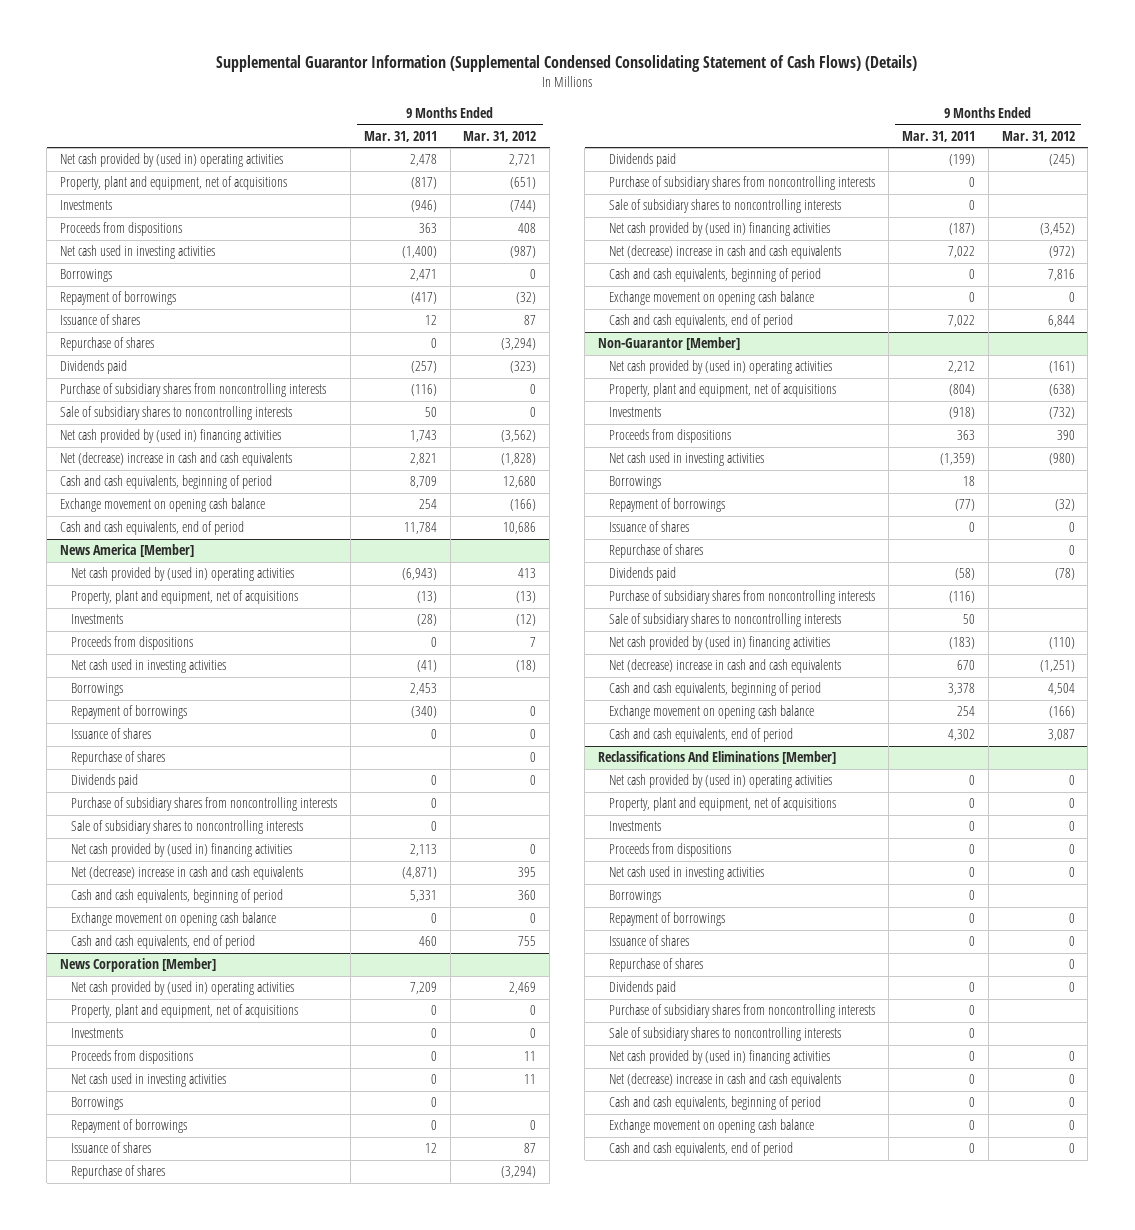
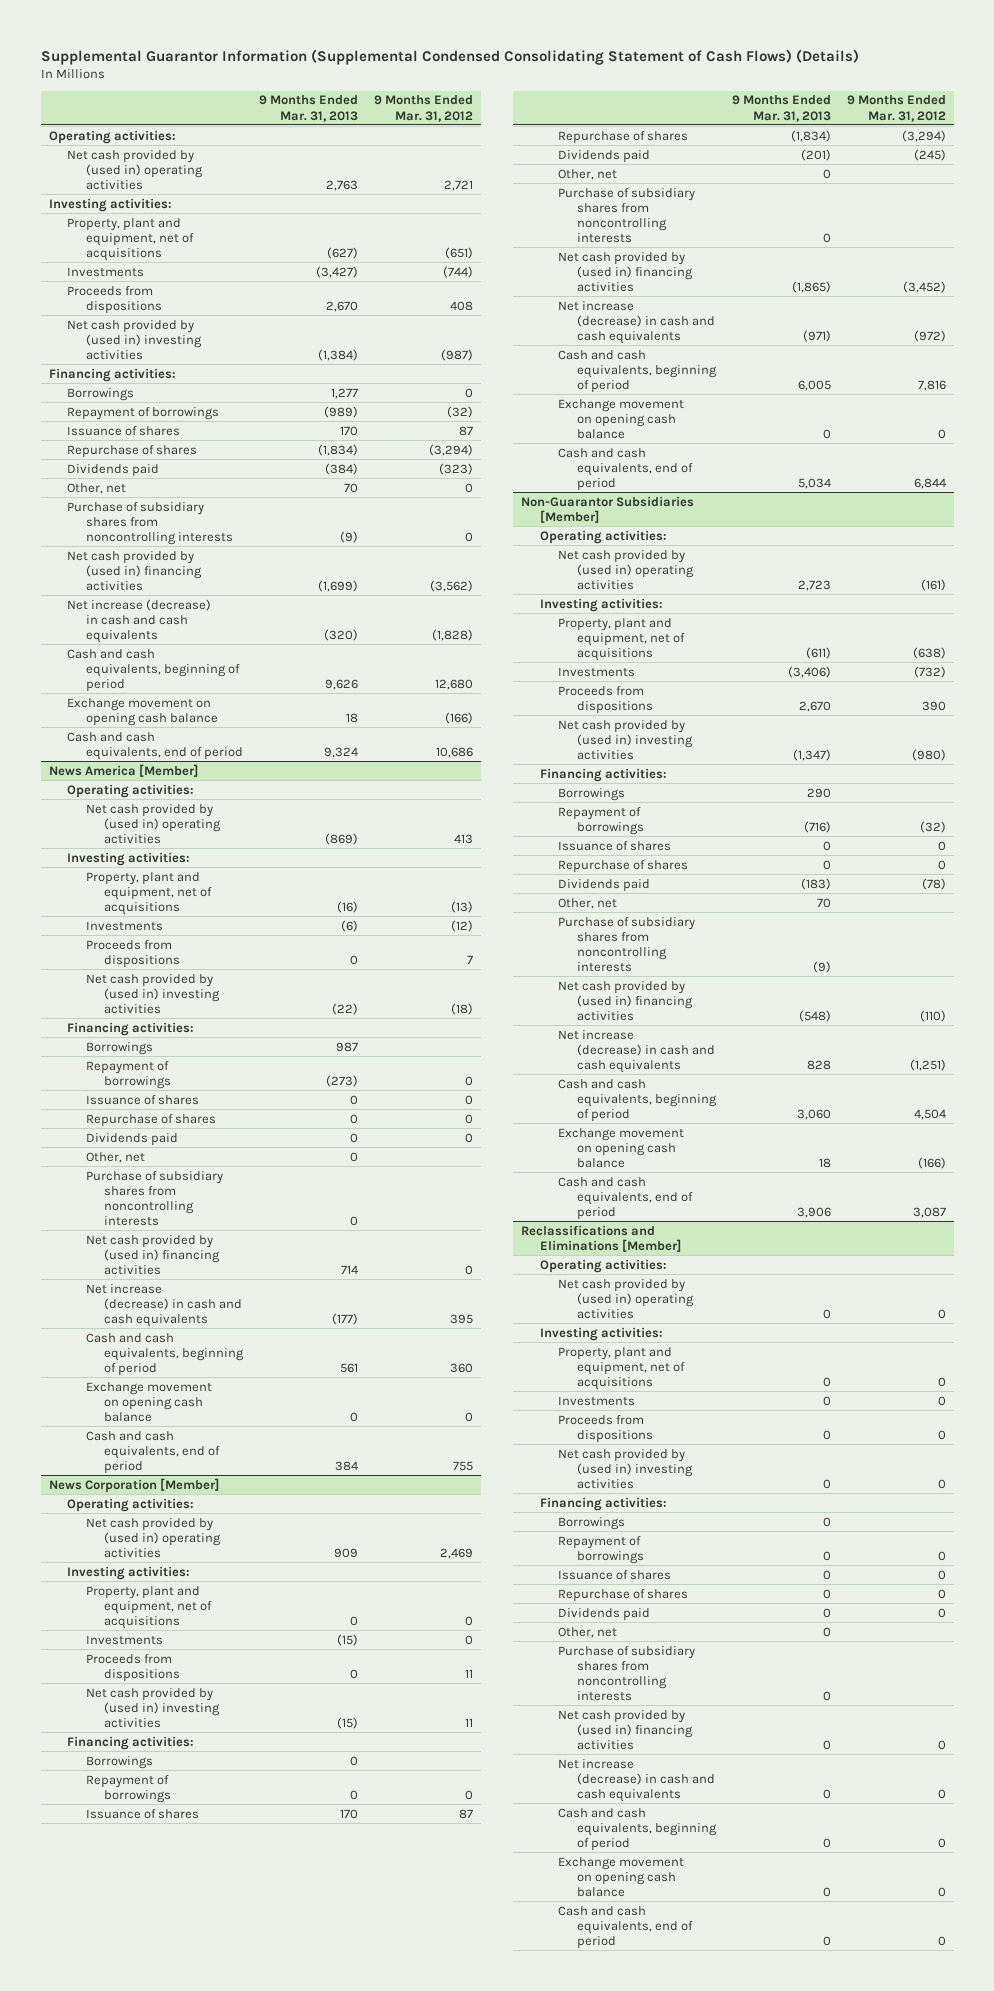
[363,130,437,142] Mar. 31, 2011 -> none
none -> [258,95,358,122] 9 Months Ended Mar. 31, 2013
none -> [48,129,176,144] Operating activities:
none -> [48,197,172,212] Investing activities:
[59,245,215,260] Net cash used in investing activities -> [67,319,202,360] Net cash provided by (used in) investing activities
none -> [48,367,176,382] Financing activities:
none -> [67,482,127,494] Other, net
[59,406,292,421] Sale of subsidiary shares to noncontrolling interests -> none
[59,452,292,467] Net (decrease) increase in cash and cash equivalents -> [67,598,212,643] Net increase (decrease) in cash and cash equivalents
none -> [67,783,195,798] Operating activities:
none -> [67,851,191,866] Investing activities:
[71,659,227,674] Net cash used in investing activities -> [85,973,220,1014] Net cash provided by (used in) investing activities
none -> [67,1021,195,1036] Financing activities:
none -> [85,1151,145,1163] Other, net
[71,820,304,835] Sale of subsidiary shares to noncontrolling interests -> none
[71,866,304,881] Net (decrease) increase in cash and cash equivalents -> [85,1283,242,1327] Net increase (decrease) in cash and cash equivalents
none -> [67,1497,195,1512] Operating activities:
none -> [67,1565,191,1580] Investing activities:
[71,1073,227,1088] Net cash used in investing activities -> [85,1687,220,1728] Net cash provided by (used in) investing activities
none -> [67,1735,195,1750] Financing activities:
none -> [558,168,618,180] Other, net
[609,199,842,214] Sale of subsidiary shares to noncontrolling interests -> none
[609,245,842,260] Net (decrease) increase in cash and cash equivalents -> [558,300,715,344] Net increase (decrease) in cash and cash equivalents
[598,337,741,351] Non-Guarantor [Member] -> [521,495,695,523] Non-Guarantor Subsidiaries [Member]
none -> [539,529,667,544] Operating activities:
none -> [539,597,663,612] Investing activities:
[609,452,765,467] Net cash used in investing activities -> [558,719,693,760] Net cash provided by (used in) investing activities
none -> [539,767,667,782] Financing activities:
none -> [558,897,618,909] Other, net
[609,613,842,628] Sale of subsidiary shares to noncontrolling interests -> none
[609,659,842,674] Net (decrease) increase in cash and cash equivalents -> [558,1029,715,1073] Net increase (decrease) in cash and cash equivalents
[598,751,837,765] Reclassifications And Eliminations [Member] -> [521,1224,681,1252] Reclassifications and Eliminations [Member]
none -> [539,1258,667,1273] Operating activities:
none -> [539,1326,663,1341] Investing activities:
[609,866,765,881] Net cash used in investing activities -> [558,1448,693,1489] Net cash provided by (used in) investing activities
none -> [539,1496,667,1511] Financing activities:
none -> [558,1626,618,1638] Other, net
[609,1027,842,1042] Sale of subsidiary shares to noncontrolling interests -> none
[609,1073,842,1088] Net (decrease) increase in cash and cash equivalents -> [558,1758,715,1802] Net increase (decrease) in cash and cash equivalents

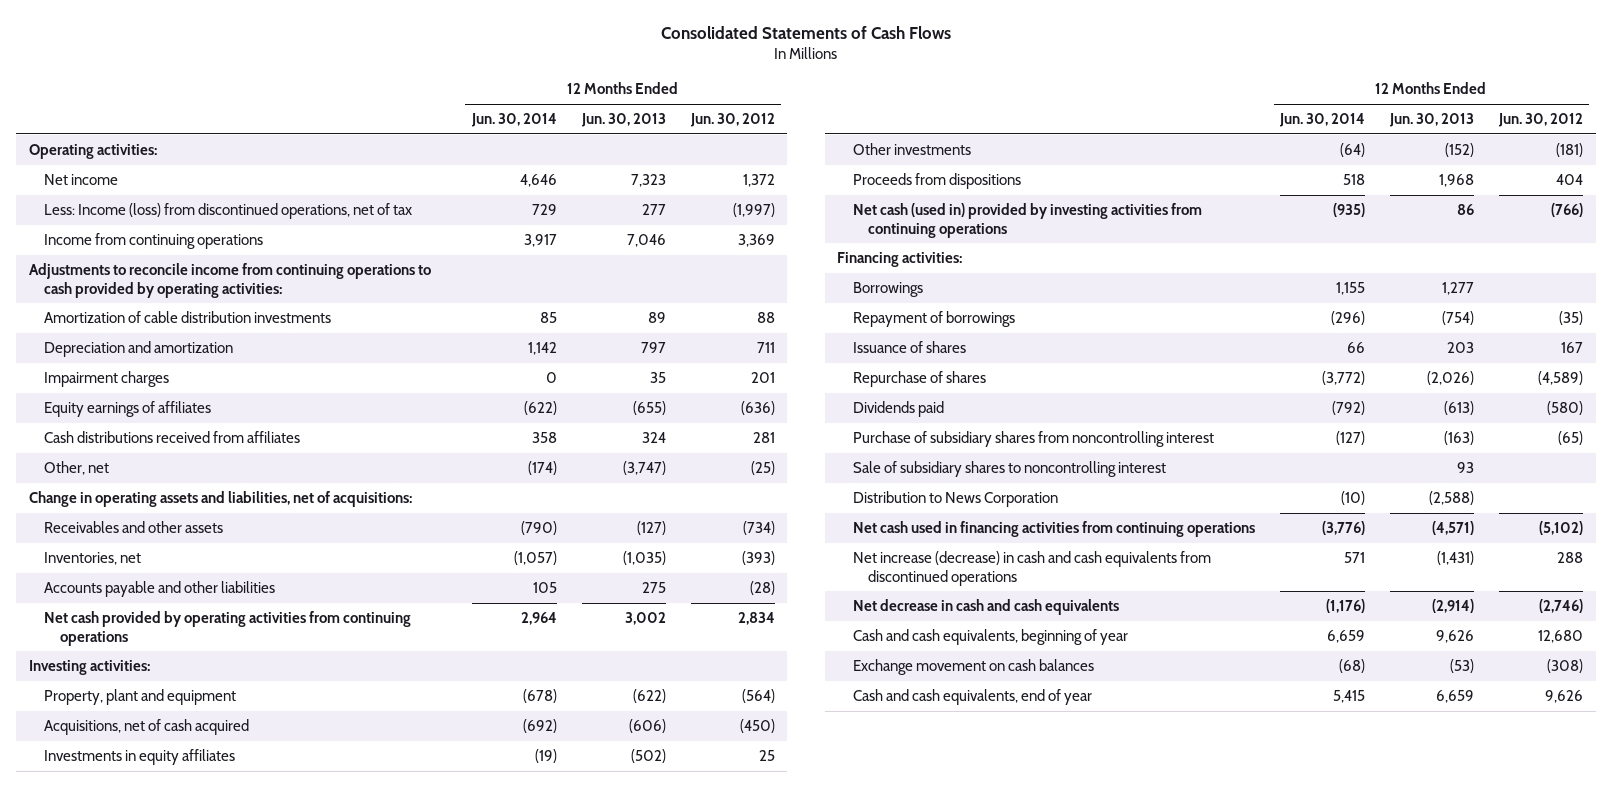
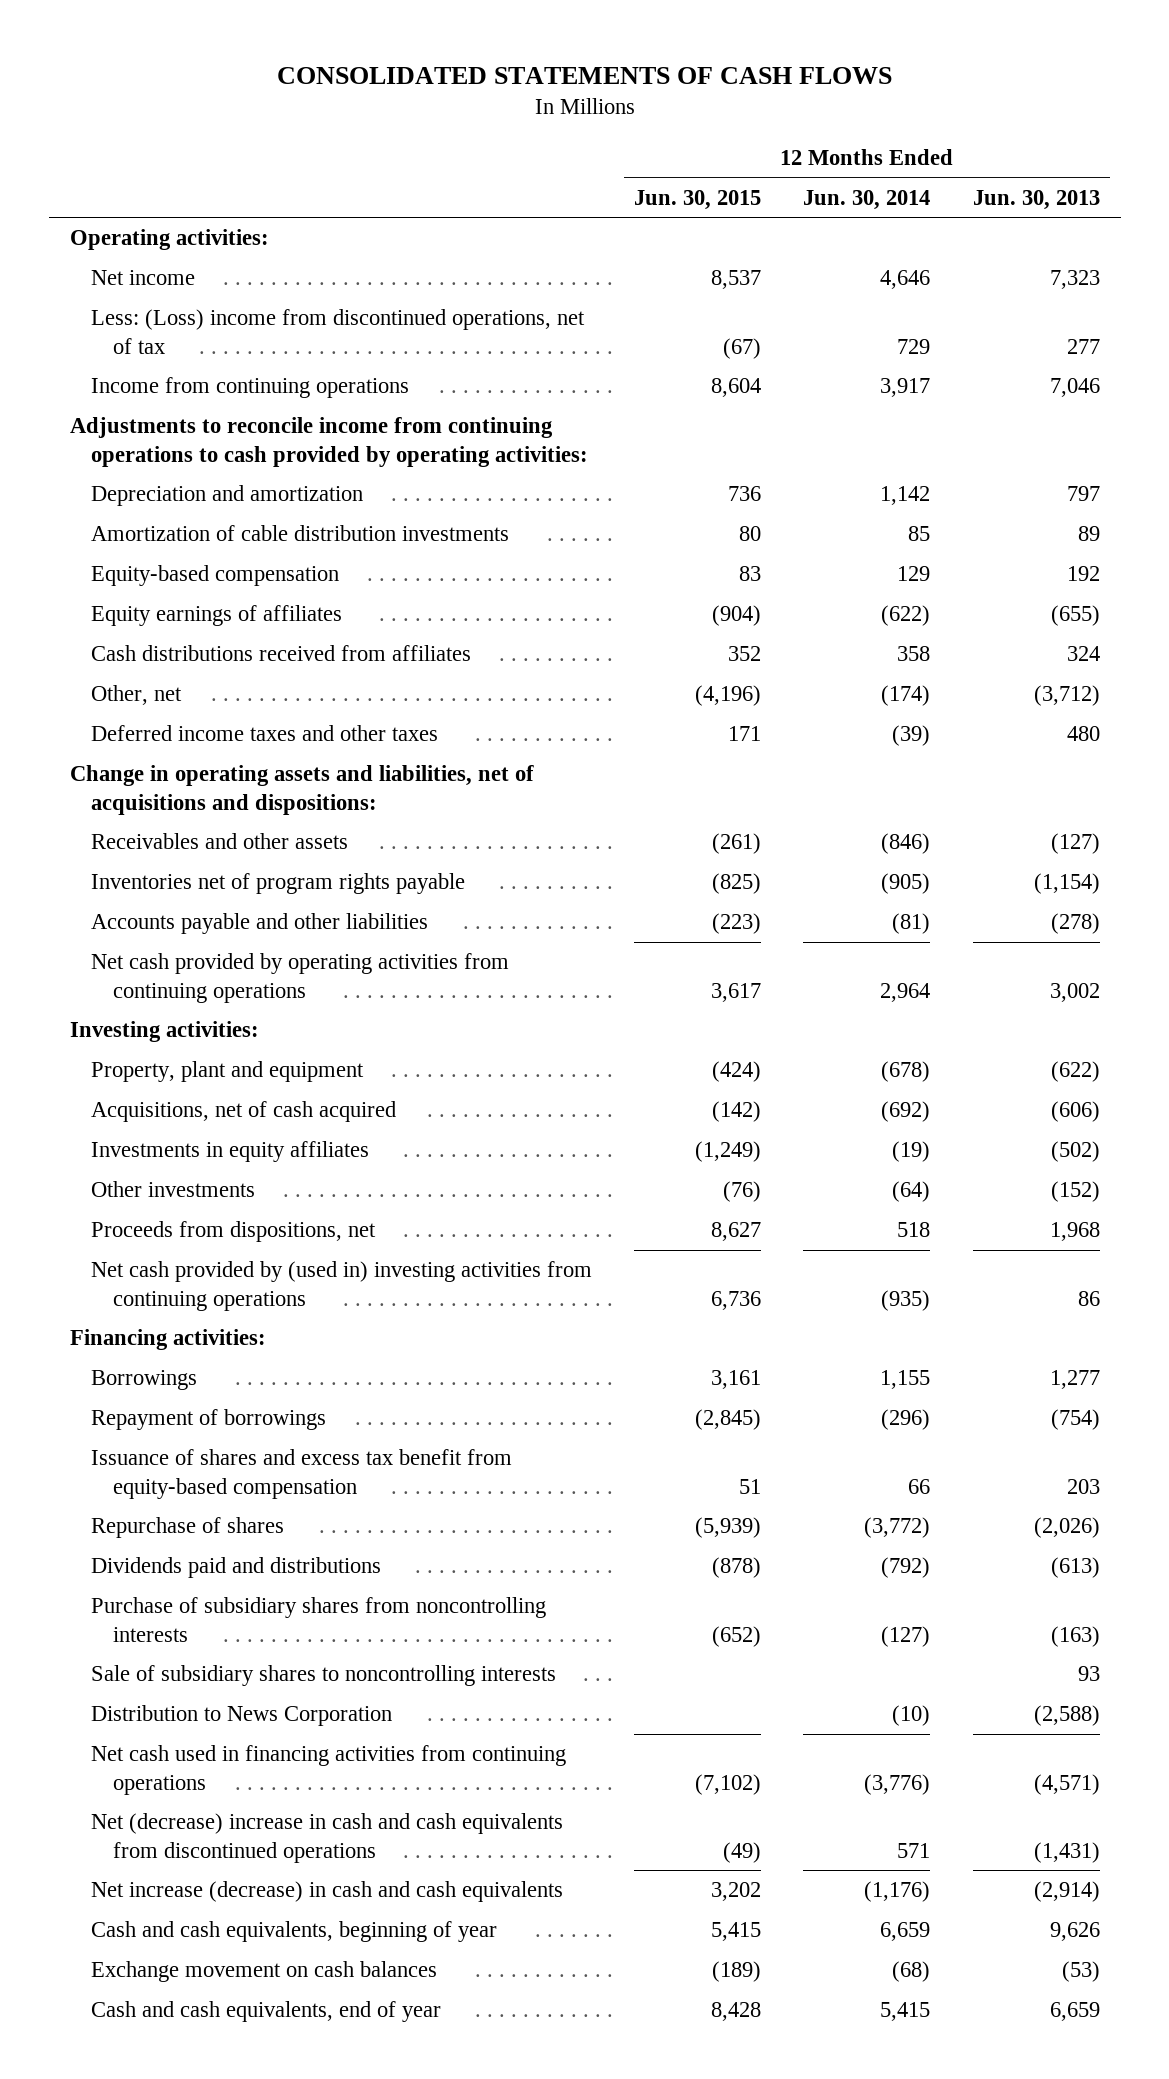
[660,26,951,40] Consolidated Statements of Cash Flows -> [276,66,892,84] CONSOLIDATED STATEMENTS OF CASH FLOWS
[689,113,775,128] Jun. 30, 2012 -> none
none -> [634,189,762,210] Jun. 30, 2015
[44,203,413,220] Less: Income (loss) from discontinued operations, net of tax -> [91,309,586,354] Less: (Loss) income from discontinued operations, net of tax
[44,371,170,388] Impairment charges -> none
[44,311,332,324] Amortization of cable distribution investments -> [91,525,510,542] Amortization of cable distribution investments
none -> [91,565,340,587] Equity-based compensation
[44,552,142,566] Inventories, net -> none
[622,461,666,476] (3,747) -> [1033,685,1100,707] (3,712)
none -> [91,725,439,742] Deferred income taxes and other taxes
[28,491,412,508] Change in operating assets and liabilities, net of acquisitions: -> [69,765,534,815] Change in operating assets and liabilities, net of acquisitions and dispositions:
[520,521,557,536] (790) -> [881,833,931,855] (846)
none -> [91,873,466,895] Inventories net of program rights payable
[532,582,557,594] 105 -> [892,913,931,935] (81)
[641,582,666,594] 275 -> [1050,913,1100,935] (278)
[852,173,1021,190] Proceeds from dispositions -> [91,1221,377,1243] Proceeds from dispositions, net
[852,203,1202,238] Net cash (used in) provided by investing activities from continuing operations -> [91,1261,593,1311] Net cash provided by (used in) investing activities from continuing operations
[852,341,966,354] Issuance of shares -> [91,1449,513,1499] Issuance of shares and excess tax benefit from equity-based compensation
[852,401,944,418] Dividends paid -> [91,1557,382,1579] Dividends paid and distributions
[852,431,1214,448] Purchase of subsidiary shares from noncontrolling interest -> [91,1597,547,1642] Purchase of subsidiary shares from noncontrolling interests
[852,461,1166,478] Sale of subsidiary shares to noncontrolling interest -> [91,1665,557,1687] Sale of subsidiary shares to noncontrolling interests
[852,551,1211,586] Net increase (decrease) in cash and cash equivalents from discontinued operations -> [91,1813,564,1863] Net (decrease) increase in cash and cash equivalents from discontinued operations
[852,599,1119,616] Net decrease in cash and cash equivalents -> [91,1881,564,1903] Net increase (decrease) in cash and cash equivalents

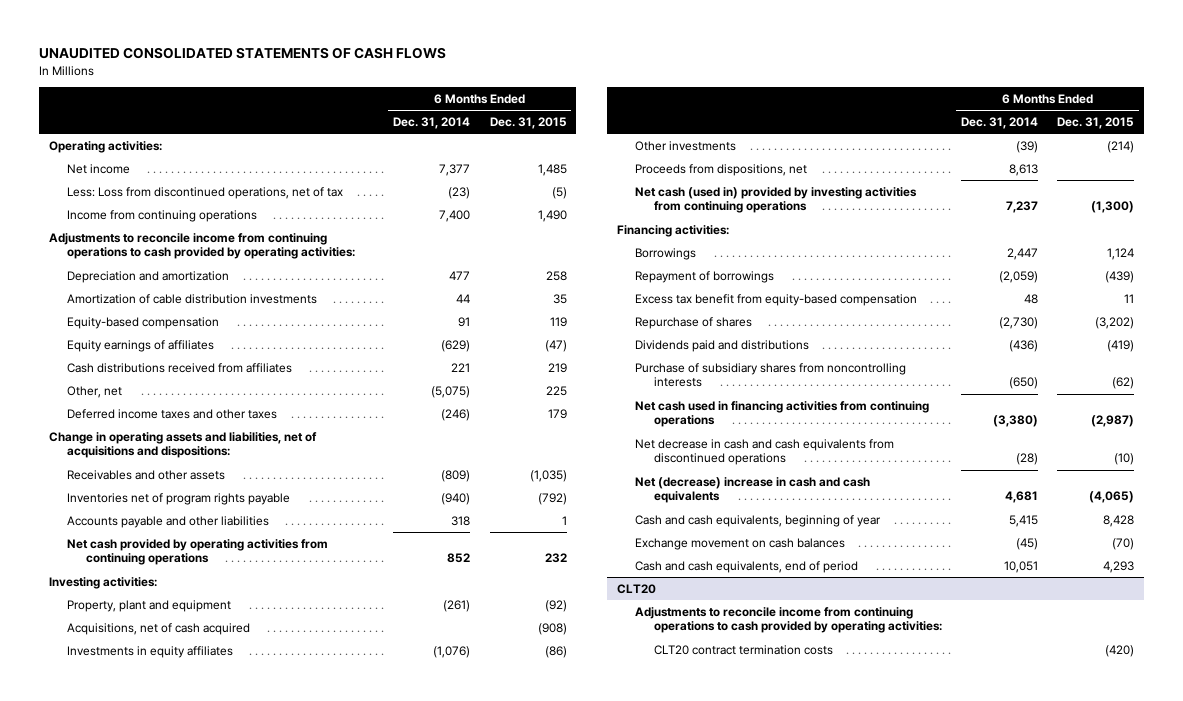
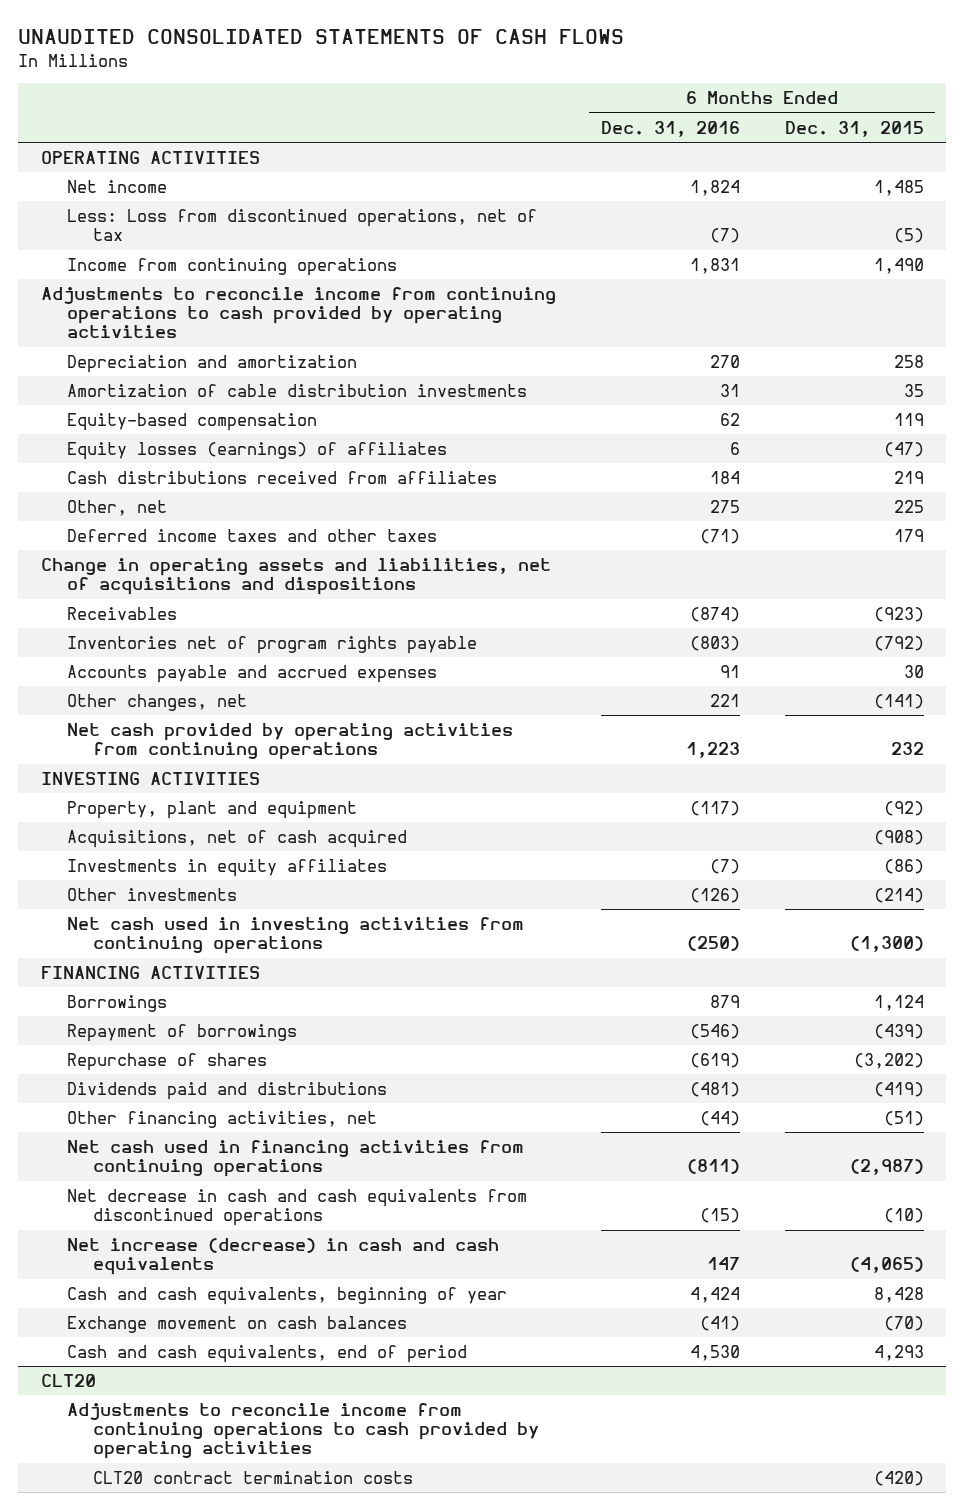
[393,116,471,129] Dec. 31, 2014 -> none
none -> [600,120,740,137] Dec. 31, 2016
[48,140,162,153] Operating activities: -> [40,151,260,165] OPERATING ACTIVITIES
[48,232,356,260] Adjustments to reconcile income from continuing operations to cash provided by operating activities: -> [40,287,556,339] Adjustments to reconcile income from continuing operations to cash provided by operating activities
[67,339,215,352] Equity earnings of affiliates -> [66,442,447,461] Equity losses (earnings) of affiliates
[67,469,226,480] Receivables and other assets -> none
[48,431,317,459] Change in operating assets and liabilities, net of acquisitions and dispositions: -> [40,558,551,596] Change in operating assets and liabilities, net of acquisitions and dispositions
none -> [66,607,177,621] Receivables
[67,515,270,528] Accounts payable and other liabilities -> none
none -> [66,665,437,684] Accounts payable and accrued expenses
none -> [66,694,247,712] Other changes, net
[48,576,157,589] Investing activities: -> [40,772,260,786] INVESTING ACTIVITIES
[635,163,808,176] Proceeds from dispositions, net -> none
[635,186,918,214] Net cash (used in) provided by investing activities from continuing operations -> [66,917,524,955] Net cash used in investing activities from continuing operations
[616,224,729,237] Financing activities: -> [40,966,260,980] FINANCING ACTIVITIES
[635,293,918,306] Excess tax benefit from equity-based compensation -> none
[635,362,907,388] Purchase of subsidiary shares from noncontrolling interests -> none
none -> [66,1111,377,1129] Other financing activities, net
[635,476,871,504] Net (decrease) increase in cash and cash equivalents -> [66,1238,499,1276] Net increase (decrease) in cash and cash equivalents
[635,606,942,634] Adjustments to reconcile income from continuing operations to cash provided by operating activities: -> [66,1403,540,1460] Adjustments to reconcile income from continuing operations to cash provided by operating activities

